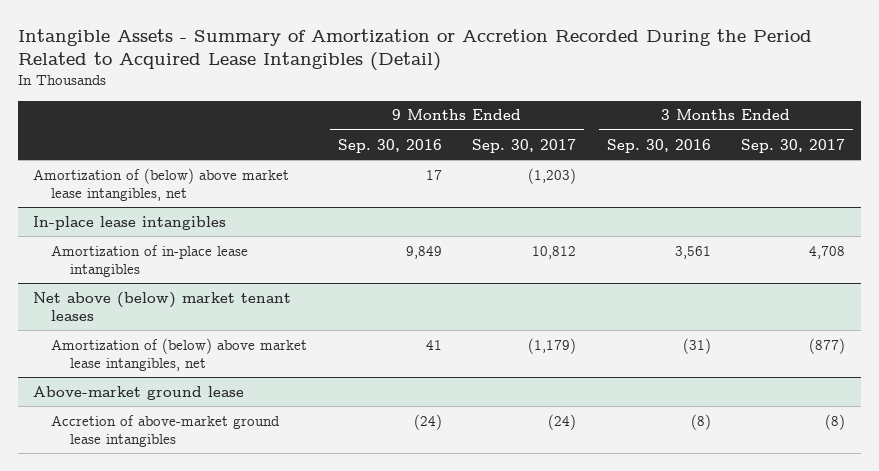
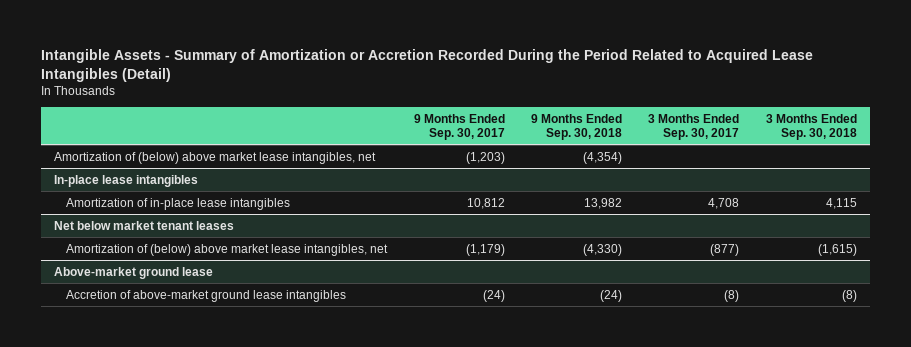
[337,138,442,153] Sep. 30, 2016 -> none
[606,138,711,153] Sep. 30, 2016 -> none
none -> [530,114,622,141] 9 Months Ended Sep. 30, 2018
none -> [765,114,857,141] 3 Months Ended Sep. 30, 2018
[33,291,292,321] Net above (below) market tenant leases -> [54,220,235,230] Net below market tenant leases

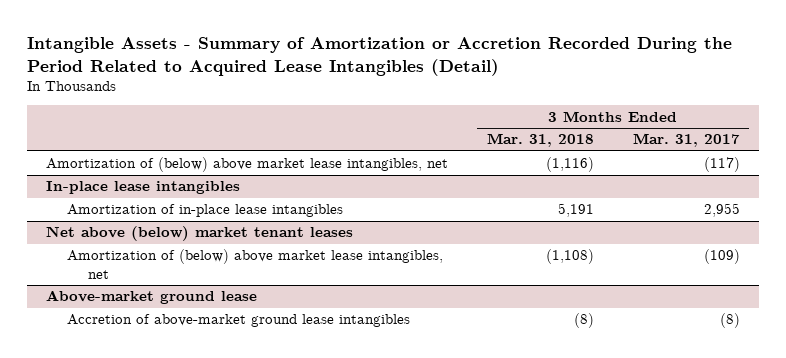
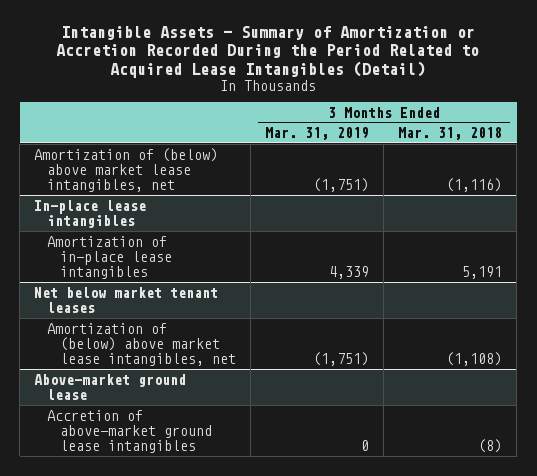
[632,133,740,148] Mar. 31, 2017 -> none
none -> [265,127,370,141] Mar. 31, 2019
[46,226,354,242] Net above (below) market tenant leases -> [34,286,219,313] Net below market tenant leases

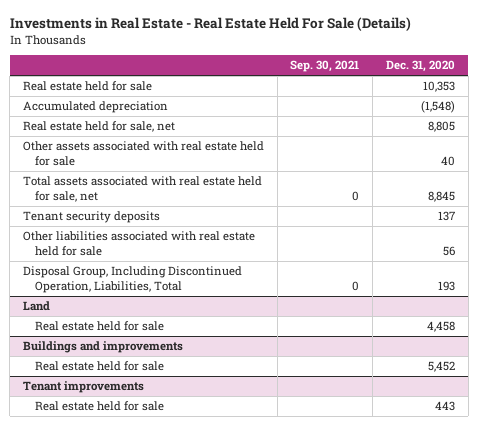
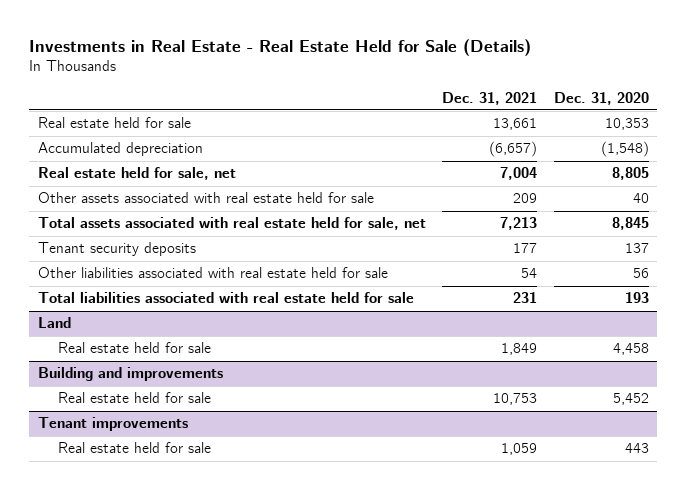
[9,16,411,31] Investments in Real Estate - Real Estate Held For Sale (Details) -> [29,38,532,56] Investments in Real Estate - Real Estate Held for Sale (Details)
[290,60,360,73] Sep. 30, 2021 -> none
none -> [442,91,538,105] Dec. 31, 2021
[22,266,242,294] Disposal Group, Including Discontinued Operation, Liabilities, Total -> [37,292,414,304] Total liabilities associated with real estate held for sale
[22,341,183,354] Buildings and improvements -> [37,367,223,382] Building and improvements

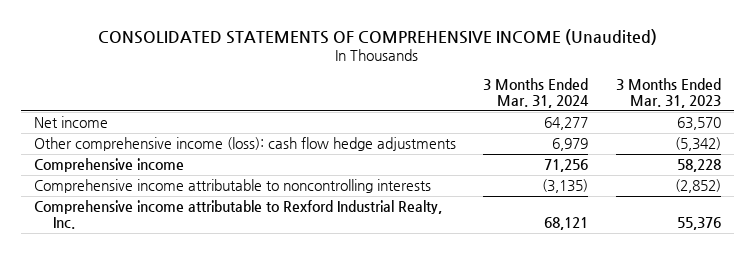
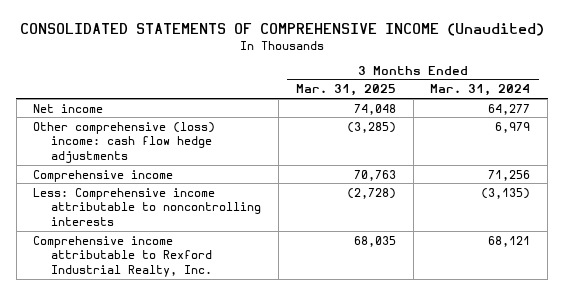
[615,77,721,108] 3 Months Ended Mar. 31, 2023 -> none
none -> [295,84,396,97] Mar. 31, 2025
[34,137,457,152] Other comprehensive income (loss): cash flow hedge adjustments -> [33,121,216,164] Other comprehensive (loss) income: cash flow hedge adjustments
[34,179,432,194] Comprehensive income attributable to noncontrolling interests -> [33,187,262,227] Less: Comprehensive income attributable to noncontrolling interests

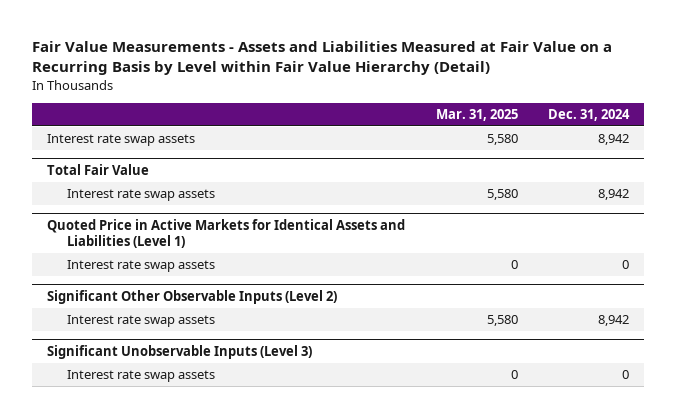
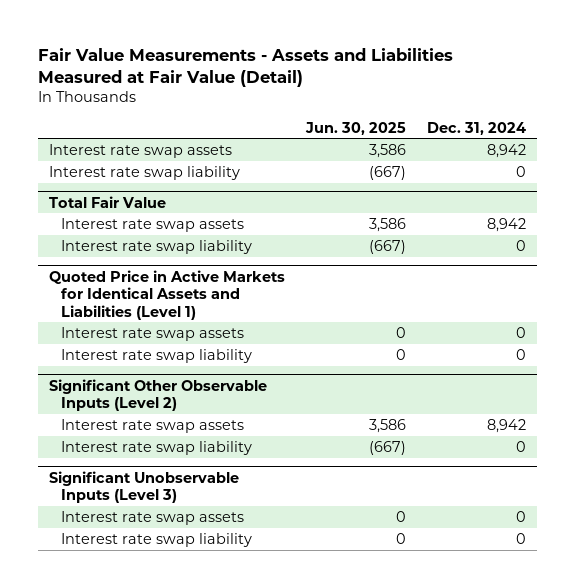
[32,41,613,76] Fair Value Measurements - Assets and Liabilities Measured at Fair Value on a Recurring Basis by Level within Fair Value Hierarchy (Detail) -> [38,47,454,87] Fair Value Measurements - Assets and Liabilities Measured at Fair Value (Detail)
[435,108,518,121] Mar. 31, 2025 -> none
none -> [304,121,406,135] Jun. 30, 2025
none -> [48,165,240,180] Interest rate swap liability
none -> [61,239,253,254] Interest rate swap liability
none -> [61,348,253,363] Interest rate swap liability
none -> [61,440,253,455] Interest rate swap liability
none -> [61,532,253,547] Interest rate swap liability

